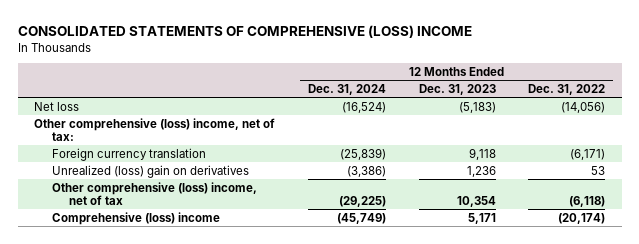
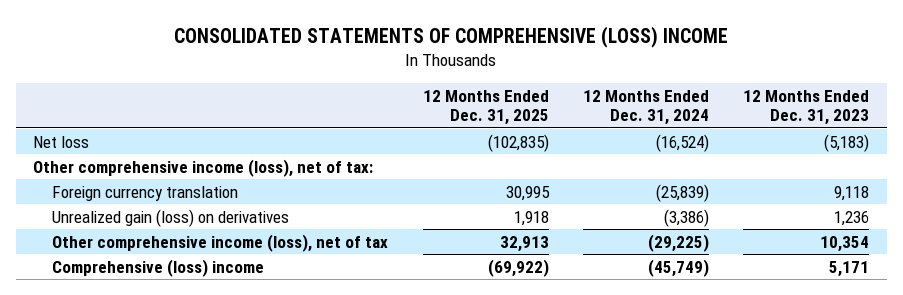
[528,83,606,95] Dec. 31, 2022 -> none
none -> [422,89,549,126] 12 Months Ended Dec. 31, 2025
[34,117,276,142] Other comprehensive (loss) income, net of tax: -> [33,158,374,177] Other comprehensive income (loss), net of tax:
[51,164,249,178] Unrealized (loss) gain on derivatives -> [52,208,290,227] Unrealized gain (loss) on derivatives
[51,181,257,206] Other comprehensive (loss) income, net of tax -> [52,233,389,252] Other comprehensive income (loss), net of tax

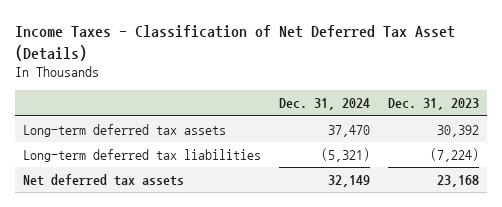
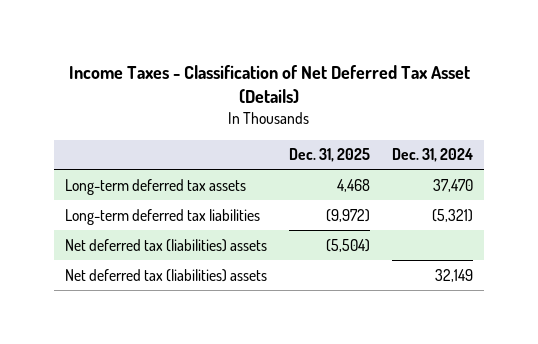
[387,98,479,111] Dec. 31, 2023 -> none
none -> [288,148,370,163] Dec. 31, 2025
none -> [65,238,268,252] Net deferred tax (liabilities) assets
[23,174,185,187] Net deferred tax assets -> [65,268,268,282] Net deferred tax (liabilities) assets

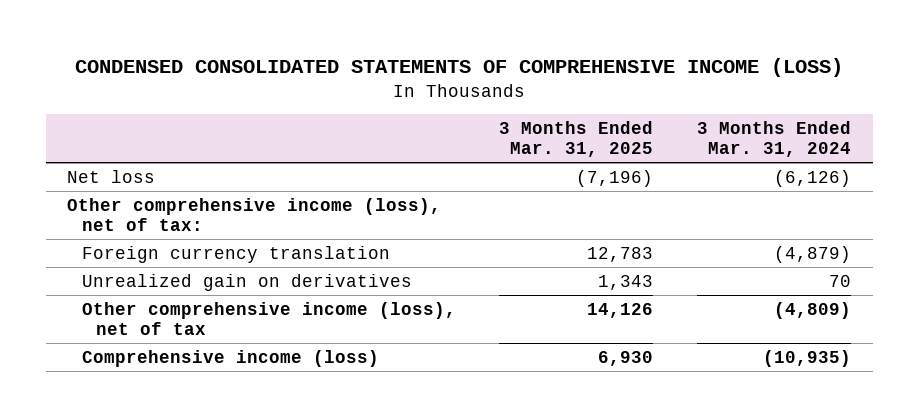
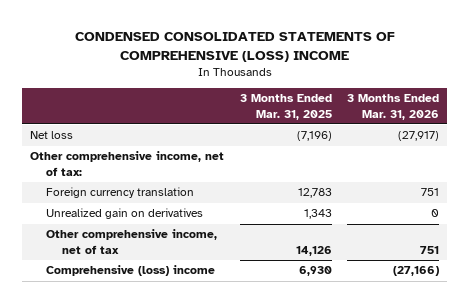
[75,58,844,78] CONDENSED CONSOLIDATED STATEMENTS OF COMPREHENSIVE INCOME (LOSS) -> [74,31,395,62] CONDENSED CONSOLIDATED STATEMENTS OF COMPREHENSIVE (LOSS) INCOME
[697,121,852,158] 3 Months Ended Mar. 31, 2024 -> none
none -> [347,94,440,120] 3 Months Ended Mar. 31, 2026
[67,197,442,231] Other comprehensive income (loss), net of tax: -> [30,151,225,176] Other comprehensive income, net of tax:
[81,301,456,335] Other comprehensive income (loss), net of tax -> [45,229,217,254] Other comprehensive income, net of tax
[81,349,379,367] Comprehensive income (loss) -> [45,265,215,277] Comprehensive (loss) income

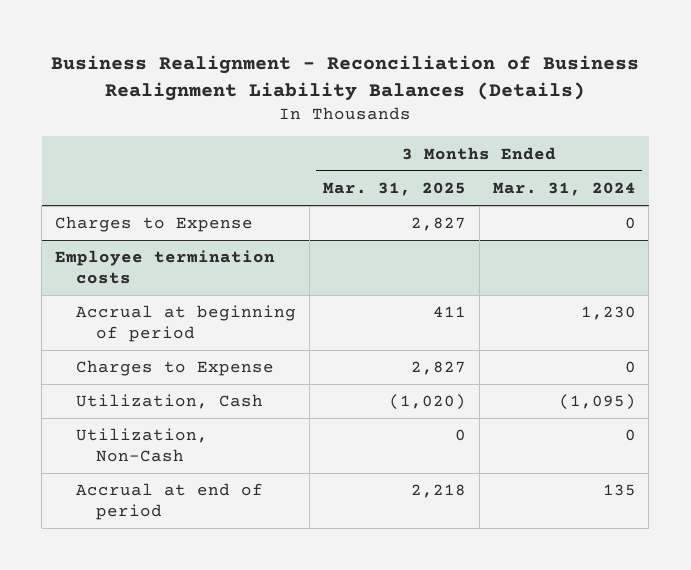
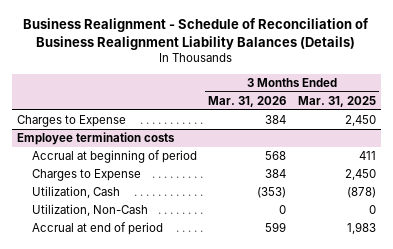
[51,54,640,101] Business Realignment - Reconciliation of Business Realignment Liability Balances (Details) -> [23,18,370,51] Business Realignment - Schedule of Reconciliation of Business Realignment Liability Balances (Details)
[492,181,636,196] Mar. 31, 2024 -> none
none -> [208,96,287,108] Mar. 31, 2026
[410,217,466,232] 2,827 -> [344,115,376,127] 2,450
[410,361,466,376] 2,827 -> [344,169,376,181] 2,450
[388,394,466,411] (1,020) -> [346,187,376,199] (878)
[410,484,466,499] 2,218 -> [346,222,376,235] 1,983

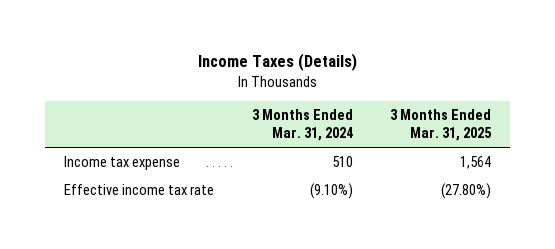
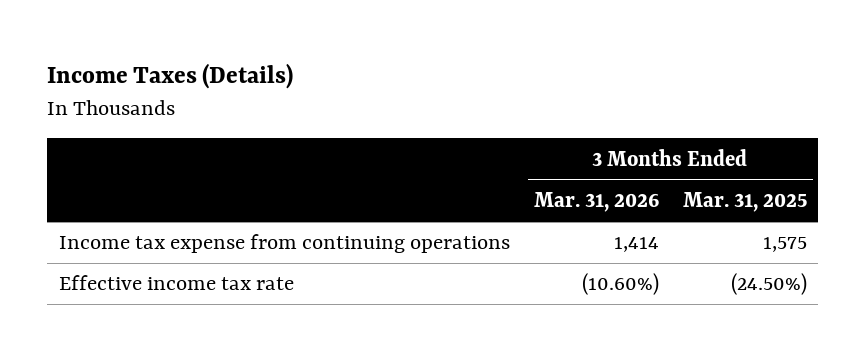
[251,109,353,142] 3 Months Ended Mar. 31, 2024 -> none
none -> [533,192,659,213] Mar. 31, 2026
[63,156,180,171] Income tax expense -> [58,234,510,254] Income tax expense from continuing operations
[460,156,492,170] 1,564 -> [762,237,807,253] 1,575
[441,183,492,200] (27.80%) -> [730,273,807,296] (24.50%)

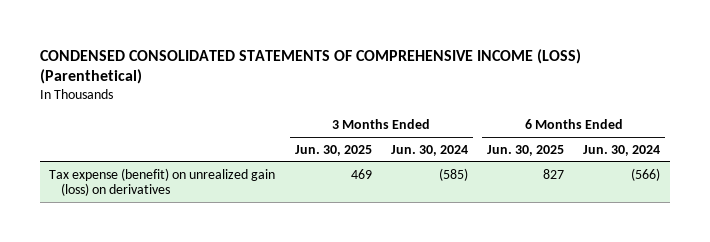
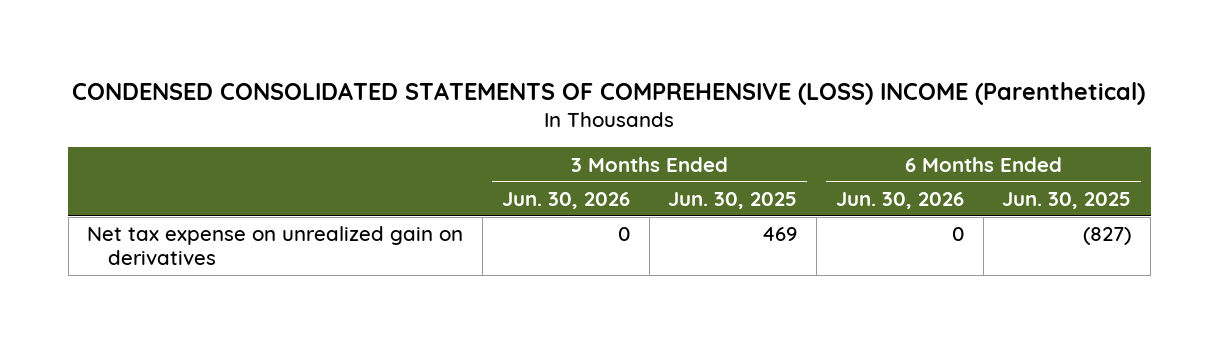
[39,48,581,85] CONDENSED CONSOLIDATED STATEMENTS OF COMPREHENSIVE INCOME (LOSS) (Parenthetical) -> [72,81,1146,105] CONDENSED CONSOLIDATED STATEMENTS OF COMPREHENSIVE (LOSS) INCOME (Parenthetical)
[390,144,468,156] Jun. 30, 2024 -> none
[583,144,661,156] Jun. 30, 2024 -> none
none -> [501,191,630,209] Jun. 30, 2026
none -> [835,191,964,209] Jun. 30, 2026
[49,167,276,197] Tax expense (benefit) on unrealized gain (loss) on derivatives -> [87,226,464,265] Net tax expense on unrealized gain on derivatives
[543,168,565,179] 827 -> [1083,227,1132,246] (827)

